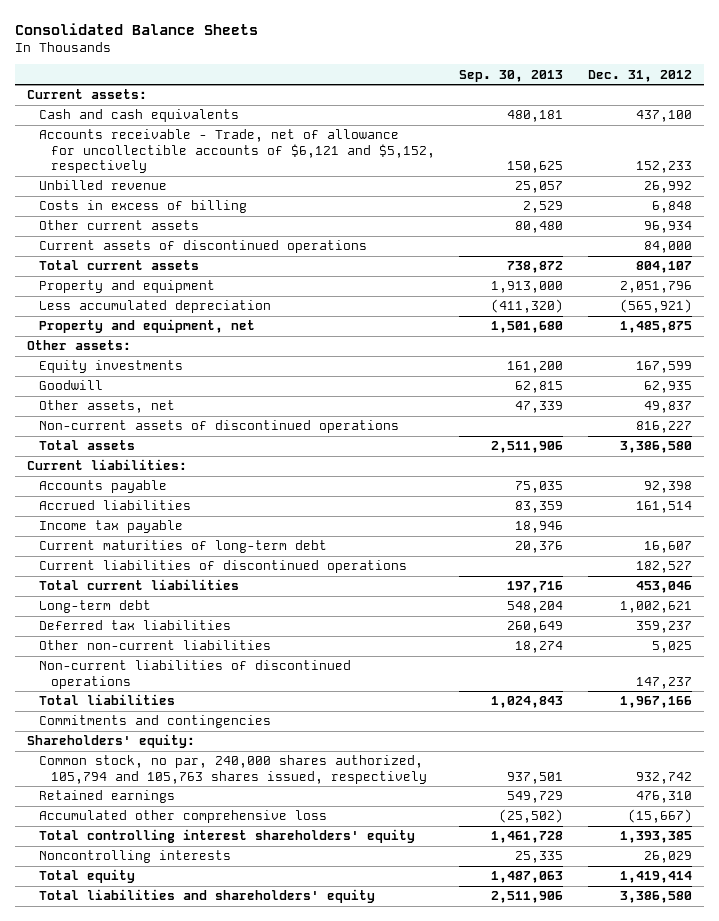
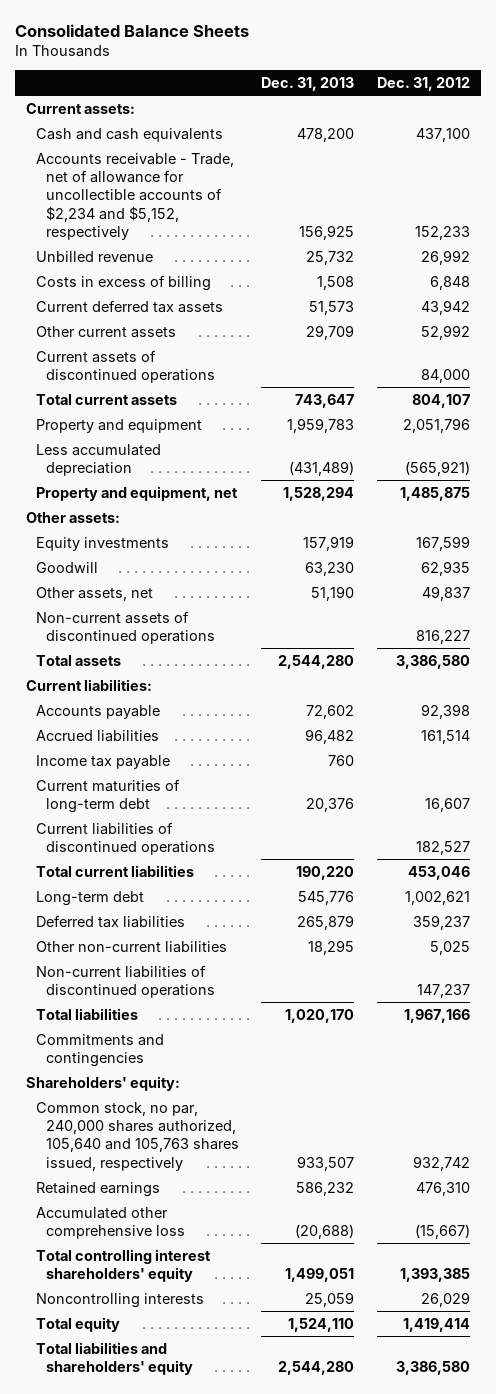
[459,69,564,82] Sep. 30, 2013 -> none
none -> [261,76,355,91] Dec. 31, 2013
[39,129,436,174] Accounts receivable - Trade, net of allowance for uncollectible accounts of $6,121 and $5,152, respectively -> [35,152,234,241] Accounts receivable - Trade, net of allowance for uncollectible accounts of $2,234 and $5,152, respectively
none -> [35,299,223,313] Current deferred tax assets
[643,221,692,234] 96,934 -> [420,324,470,340] 52,992
[39,755,428,784] Common stock, no par, 240,000 shares authorized, 105,794 and 105,763 shares issued, respectively -> [35,1101,240,1171] Common stock, no par, 240,000 shares authorized, 105,640 and 105,763 shares issued, respectively

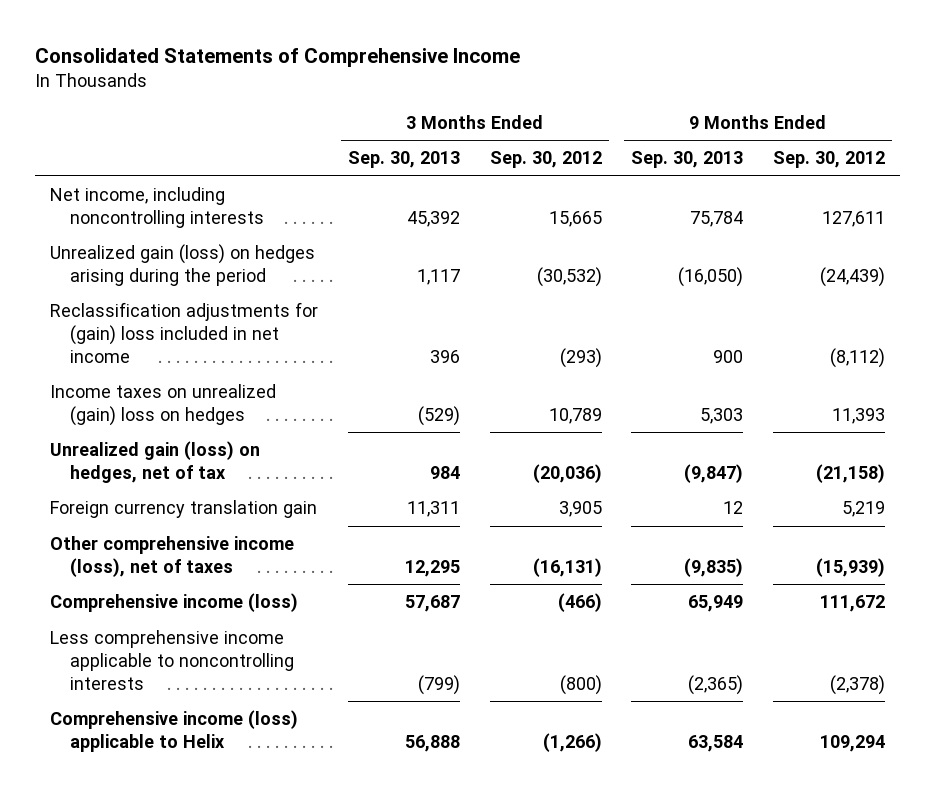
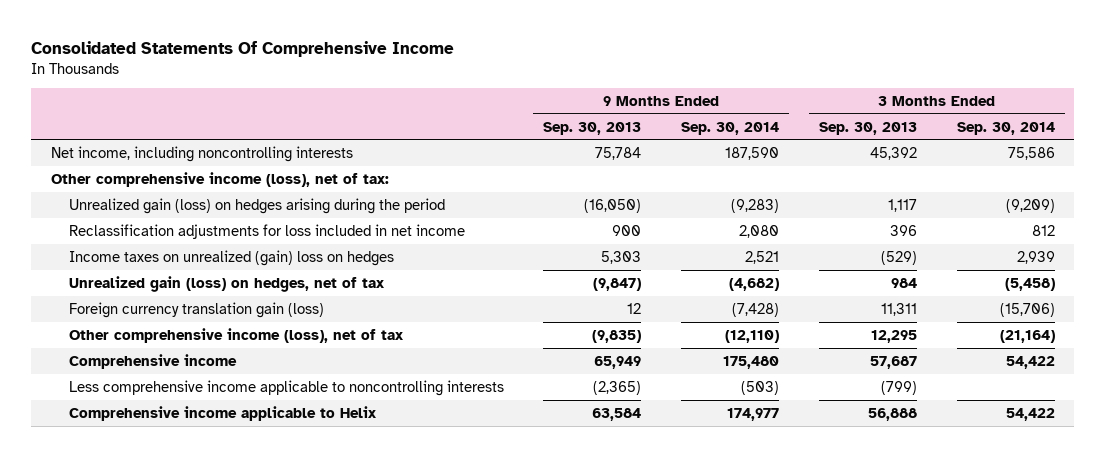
[35,48,521,68] Consolidated Statements of Comprehensive Income -> [31,40,455,57] Consolidated Statements Of Comprehensive Income
[489,151,602,169] Sep. 30, 2012 -> none
[772,151,885,169] Sep. 30, 2012 -> none
none -> [681,121,780,135] Sep. 30, 2014
none -> [956,121,1055,135] Sep. 30, 2014
none -> [50,171,389,187] Other comprehensive income (loss), net of tax:
[50,302,319,363] Reclassification adjustments for (gain) loss included in net income -> [68,223,465,239] Reclassification adjustments for loss included in net income
[50,500,318,519] Foreign currency translation gain -> [68,301,324,318] Foreign currency translation gain (loss)
[50,536,295,577] Other comprehensive income (loss), net of taxes -> [68,327,403,343] Other comprehensive income (loss), net of tax
[50,593,299,613] Comprehensive income (loss) -> [68,353,237,369] Comprehensive income
[50,710,299,752] Comprehensive income (loss) applicable to Helix -> [68,405,376,421] Comprehensive income applicable to Helix

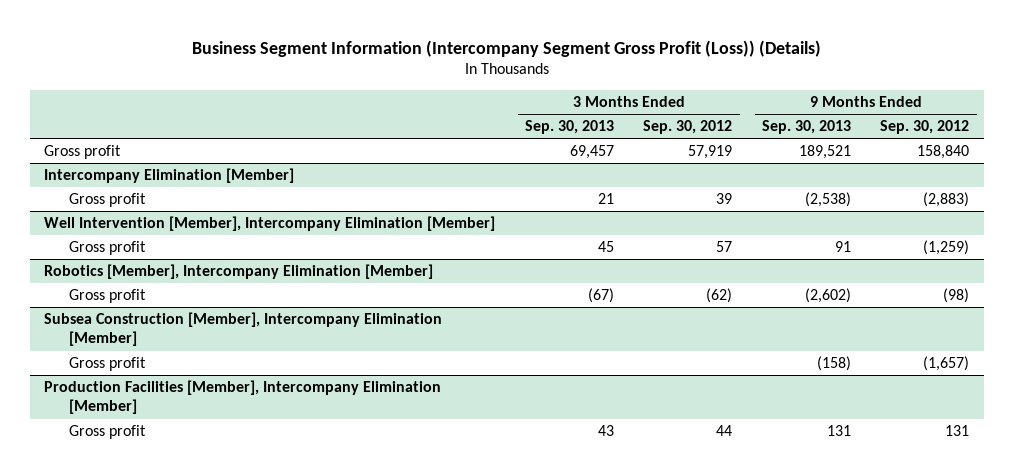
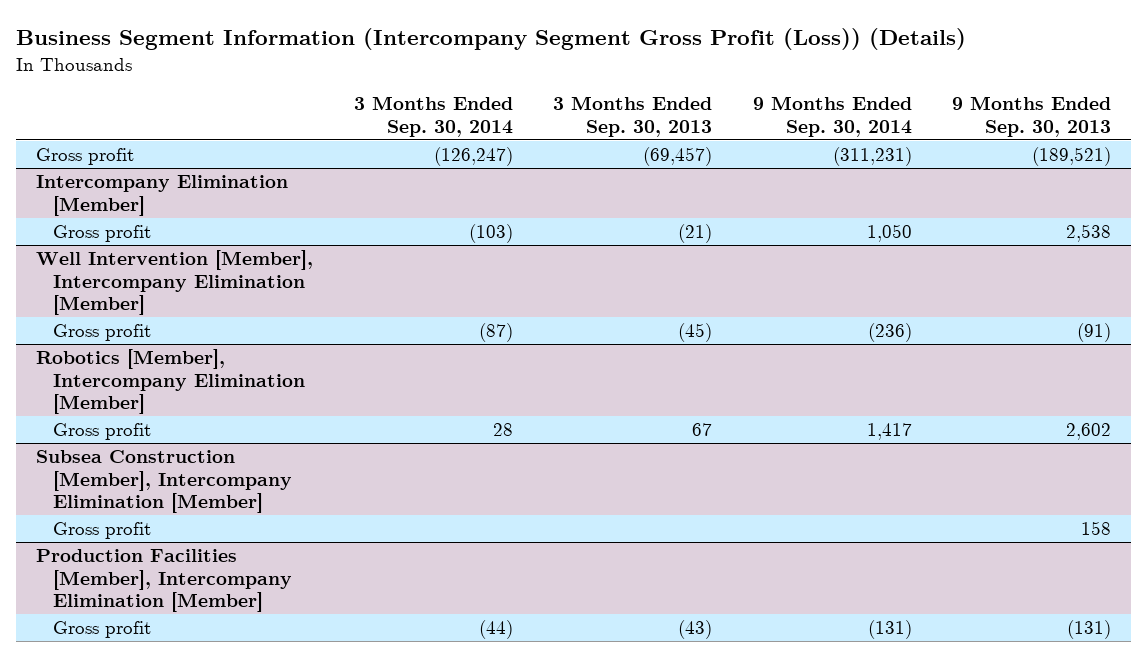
[643,120,733,135] Sep. 30, 2012 -> none
[880,120,970,135] Sep. 30, 2012 -> none
none -> [353,96,513,137] 3 Months Ended Sep. 30, 2014
none -> [752,96,912,137] 9 Months Ended Sep. 30, 2014
[569,145,614,160] 69,457 -> [643,147,713,167] (69,457)
[798,145,851,160] 189,521 -> [1032,147,1112,167] (189,521)
[597,193,614,205] 21 -> [678,224,713,244] (21)
[804,192,851,208] (2,538) -> [1066,224,1112,243] 2,538
[597,241,614,253] 45 -> [678,323,713,343] (45)
[834,241,851,253] 91 -> [1077,323,1112,343] (91)
[587,288,614,304] (67) -> [692,423,713,437] 67
[804,288,851,304] (2,602) -> [1066,423,1112,441] 2,602
[816,356,851,372] (158) -> [1081,521,1112,536] 158
[597,425,614,437] 43 -> [678,620,713,640] (43)
[826,425,851,437] 131 -> [1067,620,1112,640] (131)

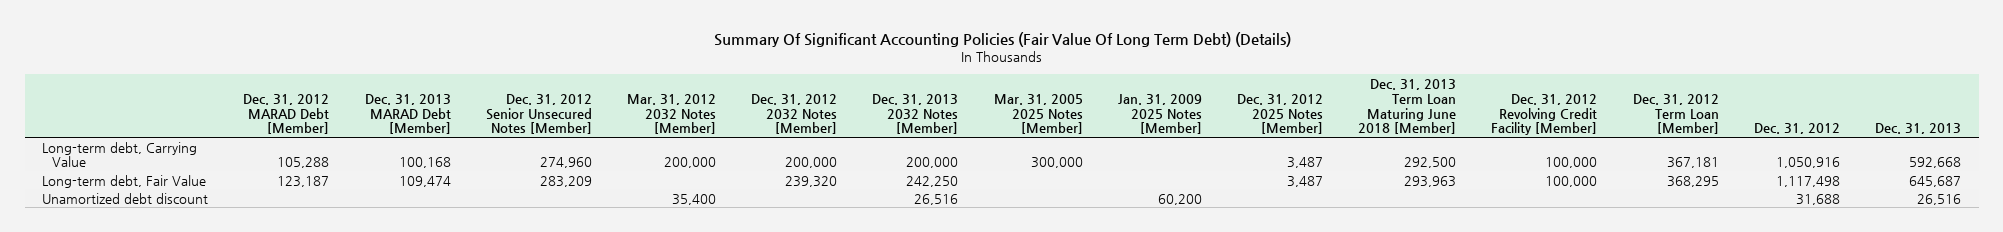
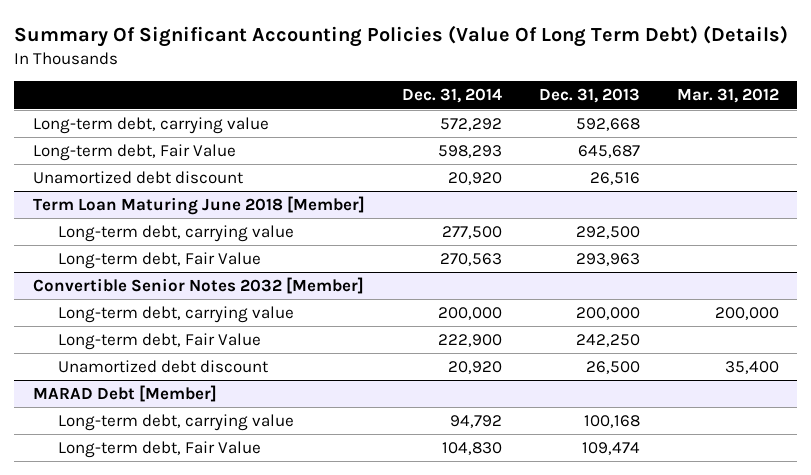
[713,32,1291,48] Summary Of Significant Accounting Policies (Fair Value Of Long Term Debt) (Details) -> [14,25,789,48] Summary Of Significant Accounting Policies (Value Of Long Term Debt) (Details)
[243,93,330,135] Dec. 31, 2012 MARAD Debt [Member] -> none
[364,93,451,135] Dec. 31, 2013 MARAD Debt [Member] -> none
[485,93,592,135] Dec. 31, 2012 Senior Unsecured Notes [Member] -> none
[627,93,717,135] Mar. 31, 2012 2032 Notes [Member] -> none
[751,93,838,135] Dec. 31, 2012 2032 Notes [Member] -> none
[872,93,959,135] Dec. 31, 2013 2032 Notes [Member] -> none
[993,93,1083,135] Mar. 31, 2005 2025 Notes [Member] -> none
[1117,93,1202,135] Jan. 31, 2009 2025 Notes [Member] -> none
[1237,93,1324,135] Dec. 31, 2012 2025 Notes [Member] -> none
[1358,78,1457,135] Dec. 31, 2013 Term Loan Maturing June 2018 [Member] -> none
[1491,93,1598,136] Dec. 31, 2012 Revolving Credit Facility [Member] -> none
[1632,93,1719,135] Dec. 31, 2012 Term Loan [Member] -> none
[1753,123,1840,135] Dec. 31, 2012 -> none
none -> [401,88,502,104] Dec. 31, 2014
none -> [676,88,779,104] Mar. 31, 2012
[42,141,198,168] Long-term debt, Carrying Value -> [32,116,269,134] Long-term debt, carrying value
none -> [32,195,365,215] Term Loan Maturing June 2018 [Member]
none -> [57,224,294,242] Long-term debt, carrying value
none -> [57,251,261,269] Long-term debt, Fair Value
none -> [32,276,364,294] Convertible Senior Notes 2032 [Member]
none -> [57,305,294,323] Long-term debt, carrying value
none -> [57,332,261,350] Long-term debt, Fair Value
none -> [57,359,268,373] Unamortized debt discount
none -> [32,384,217,402] MARAD Debt [Member]
none -> [57,413,294,431] Long-term debt, carrying value
none -> [57,440,261,458] Long-term debt, Fair Value

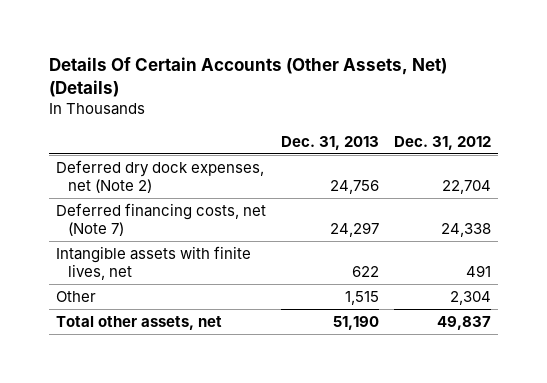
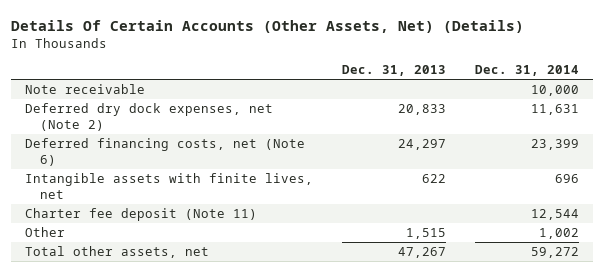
[393,135,491,150] Dec. 31, 2012 -> none
none -> [474,65,579,77] Dec. 31, 2014
none -> [25,84,146,95] Note receivable
[329,179,379,194] 24,756 -> [397,104,446,116] 20,833
[55,202,266,236] Deferred financing costs, net (Note 7) -> [25,138,306,166] Deferred financing costs, net (Note 6)
none -> [25,208,258,222] Charter fee deposit (Note 11)
[332,315,379,330] 51,190 -> [397,247,446,259] 47,267

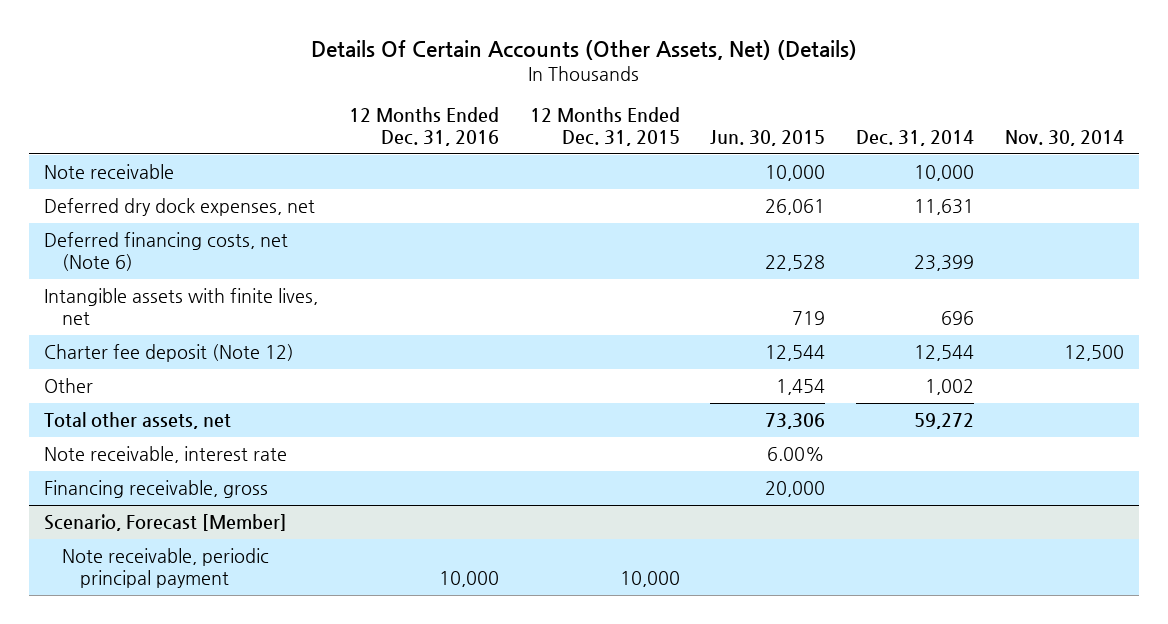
[341,65,446,77] Dec. 31, 2013 -> none
none -> [348,106,499,147] 12 Months Ended Dec. 31, 2016
none -> [529,106,680,147] 12 Months Ended Dec. 31, 2015
none -> [710,130,826,147] Jun. 30, 2015
none -> [1004,130,1124,147] Nov. 30, 2014
[25,103,274,131] Deferred dry dock expenses, net (Note 2) -> [44,198,316,217] Deferred dry dock expenses, net
[25,208,258,222] Charter fee deposit (Note 11) -> [44,344,295,363] Charter fee deposit (Note 12)
none -> [44,446,288,464] Note receivable, interest rate
none -> [44,480,269,499] Financing receivable, gross
none -> [44,514,288,532] Scenario, Forecast [Member]
none -> [62,548,270,589] Note receivable, periodic principal payment

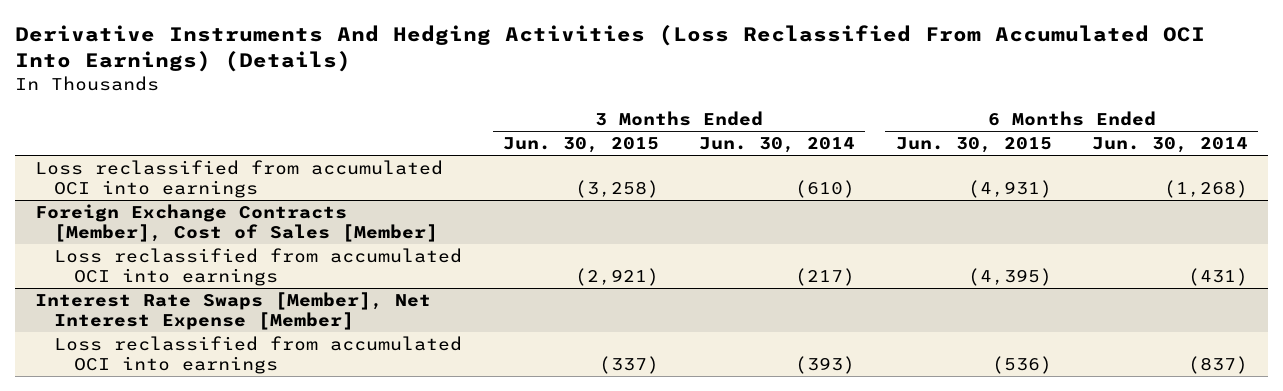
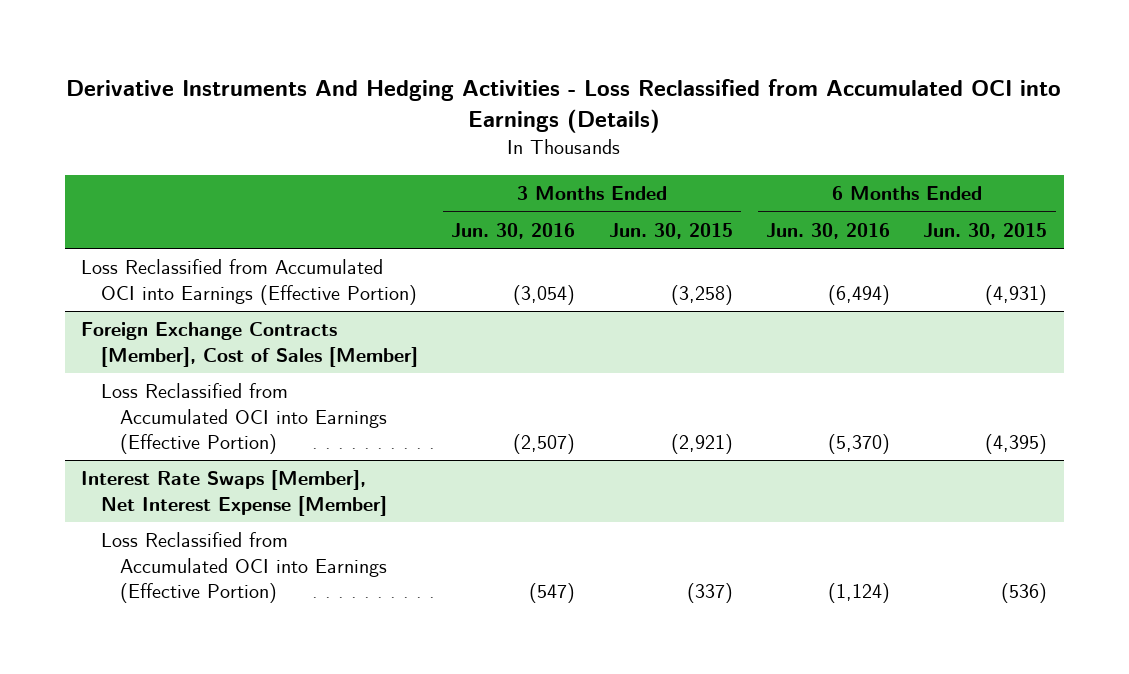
[14,25,1205,73] Derivative Instruments And Hedging Activities (Loss Reclassified From Accumulated OCI Into Earnings) (Details) -> [66,78,1062,134] Derivative Instruments And Hedging Activities - Loss Reclassified from Accumulated OCI into Earnings (Details)
[699,136,856,153] Jun. 30, 2014 -> none
[1091,136,1248,153] Jun. 30, 2014 -> none
none -> [451,222,576,239] Jun. 30, 2016
none -> [766,222,891,239] Jun. 30, 2016
[34,159,443,198] Loss reclassified from accumulated OCI into earnings -> [81,259,417,305] Loss Reclassified from Accumulated OCI into Earnings (Effective Portion)
[54,247,463,286] Loss reclassified from accumulated OCI into earnings -> [100,383,388,454] Loss Reclassified from Accumulated OCI into Earnings (Effective Portion)
[54,335,463,374] Loss reclassified from accumulated OCI into earnings -> [100,532,388,603] Loss Reclassified from Accumulated OCI into Earnings (Effective Portion)

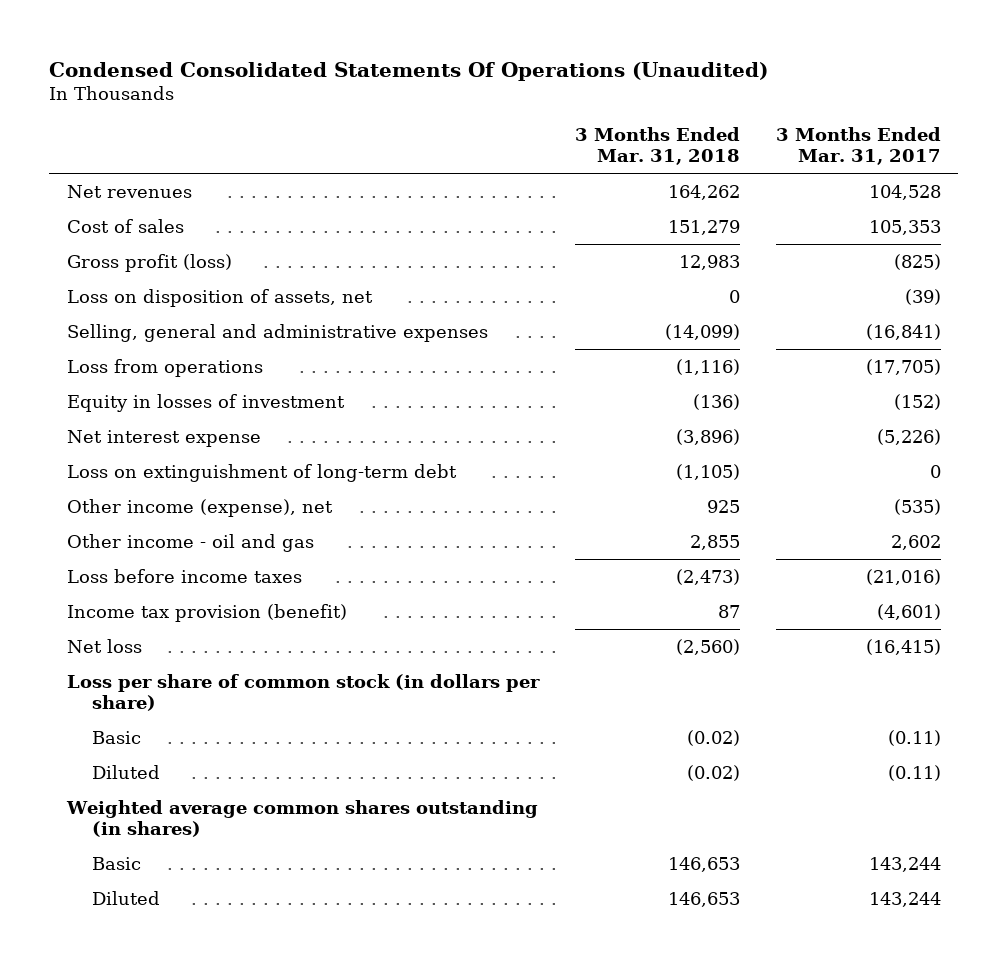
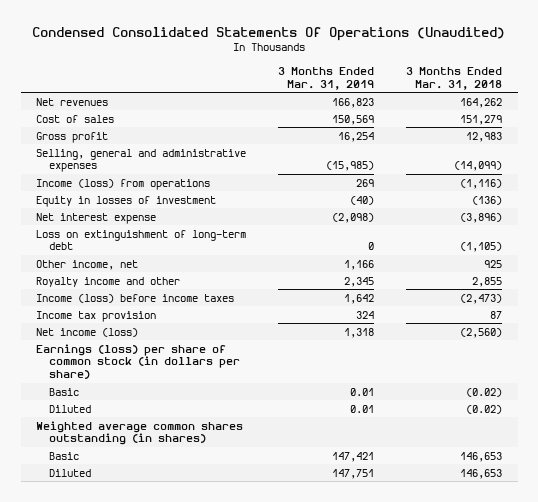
[775,127,941,166] 3 Months Ended Mar. 31, 2017 -> none
none -> [278,66,375,90] 3 Months Ended Mar. 31, 2019
[67,288,374,307] Loss on disposition of assets, net -> none
[67,253,233,272] Gross profit (loss) -> [36,131,109,143] Gross profit
[67,358,264,377] Loss from operations -> [36,178,211,190] Income (loss) from operations
[67,498,334,517] Other income (expense), net -> [36,259,139,270] Other income, net
[67,533,315,552] Other income - oil and gas -> [36,276,181,287] Royalty income and other
[67,568,303,583] Loss before income taxes -> [36,293,235,303] Income (loss) before income taxes
[67,603,348,622] Income tax provision (benefit) -> [36,310,157,322] Income tax provision
[67,638,143,653] Net loss -> [36,327,139,337] Net income (loss)
[67,673,541,711] Loss per share of common stock (in dollars per share) -> [36,343,241,380] Earnings (loss) per share of common stock (in dollars per share)

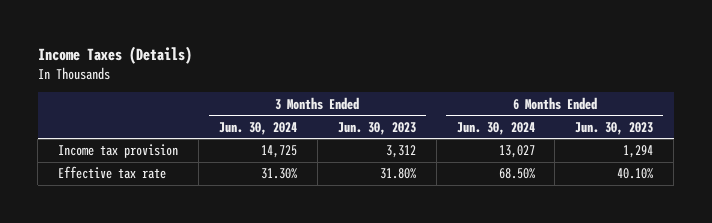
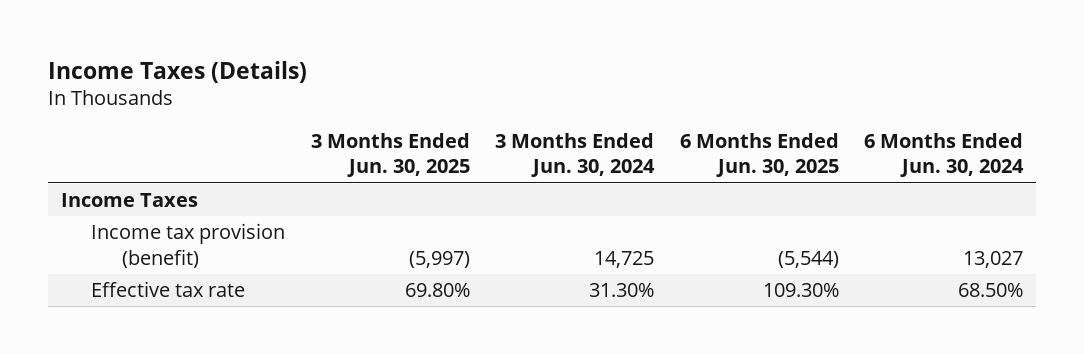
[337,121,416,135] Jun. 30, 2023 -> none
[575,121,654,135] Jun. 30, 2023 -> none
none -> [310,133,470,178] 3 Months Ended Jun. 30, 2025
none -> [679,133,839,178] 6 Months Ended Jun. 30, 2025
none -> [60,193,198,208] Income Taxes
[58,144,179,159] Income tax provision -> [91,223,286,268] Income tax provision (benefit)

